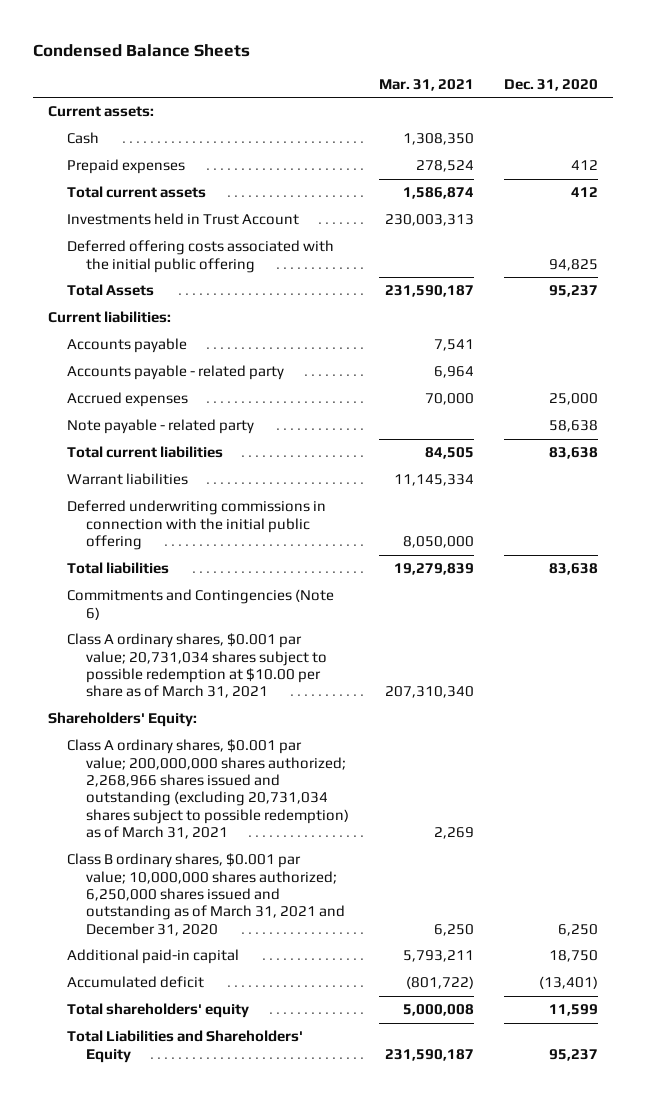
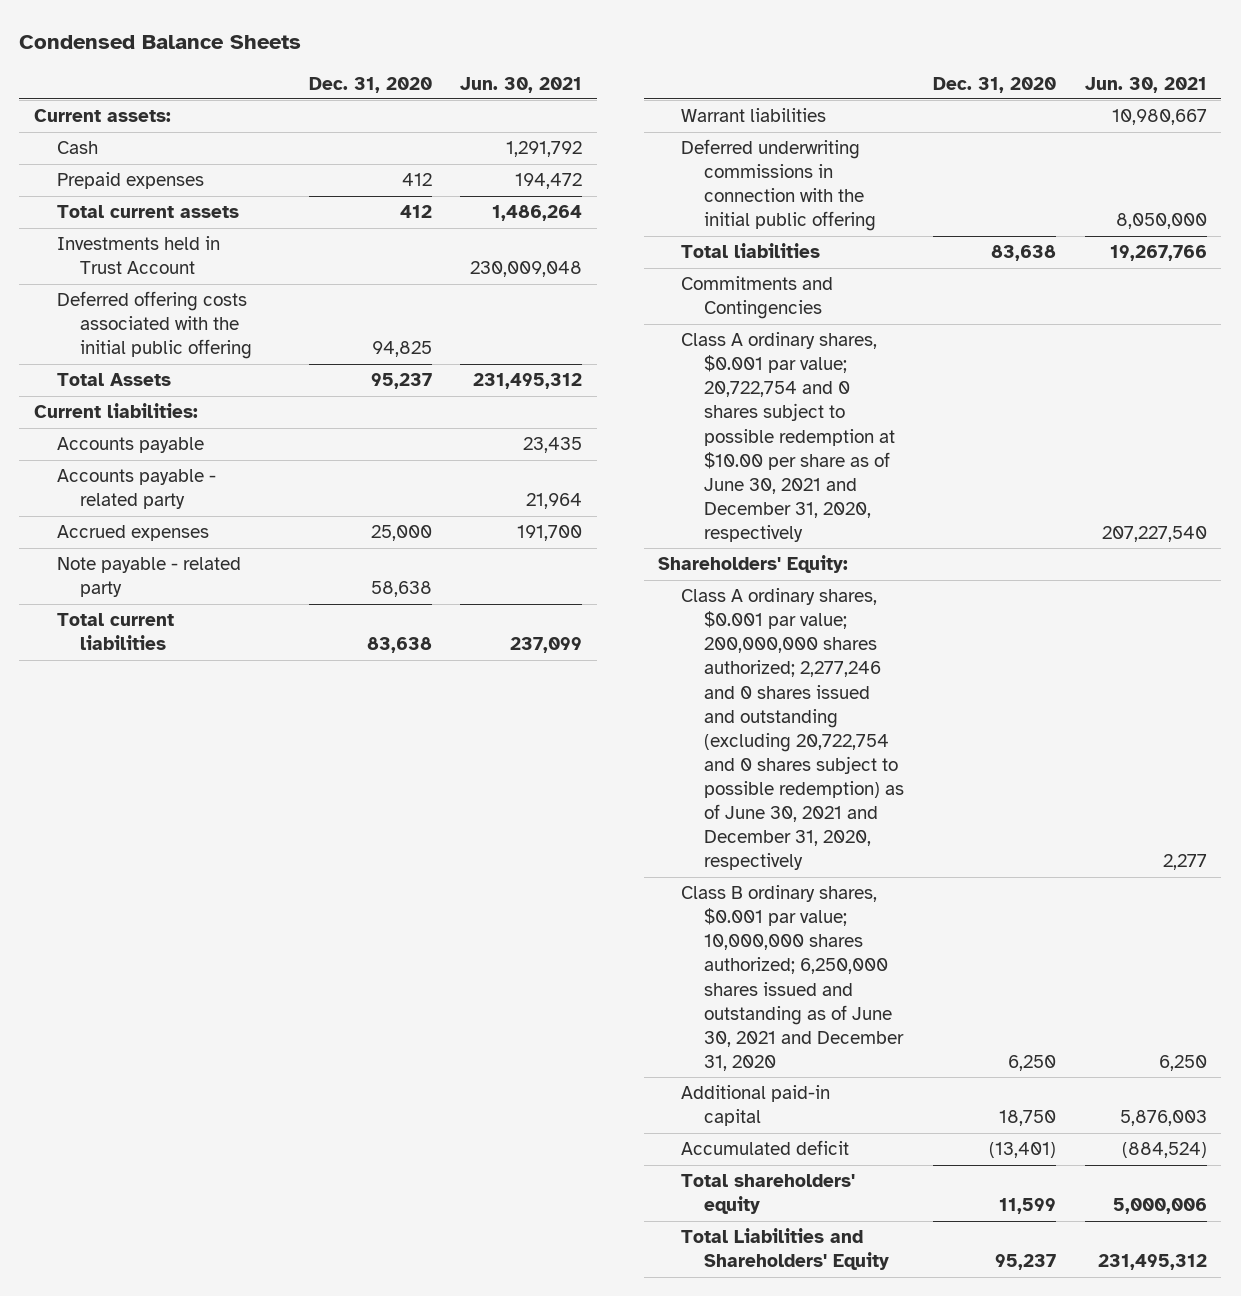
[378,78,474,91] Mar. 31, 2021 -> none
none -> [460,76,583,93] Jun. 30, 2021
[66,589,334,620] Commitments and Contingencies (Note 6) -> [681,276,834,320] Commitments and Contingencies
[66,633,327,699] Class A ordinary shares, $0.001 par value; 20,731,034 shares subject to possible redemption at $10.00 per share as of March 31, 2021 -> [681,332,896,543] Class A ordinary shares, $0.001 par value; 20,722,754 and 0 shares subject to possible redemption at $10.00 per share as of June 30, 2021 and December 31, 2020, respectively
[66,739,349,840] Class A ordinary shares, $0.001 par value; 200,000,000 shares authorized; 2,268,966 shares issued and outstanding (excluding 20,731,034 shares subject to possible redemption) as of March 31, 2021 -> [681,588,905,871] Class A ordinary shares, $0.001 par value; 200,000,000 shares authorized; 2,277,246 and 0 shares issued and outstanding (excluding 20,722,754 and 0 shares subject to possible redemption) as of June 30, 2021 and December 31, 2020, respectively
[66,853,345,936] Class B ordinary shares, $0.001 par value; 10,000,000 shares authorized; 6,250,000 shares issued and outstanding as of March 31, 2021 and December 31, 2020 -> [681,885,905,1071] Class B ordinary shares, $0.001 par value; 10,000,000 shares authorized; 6,250,000 shares issued and outstanding as of June 30, 2021 and December 31, 2020

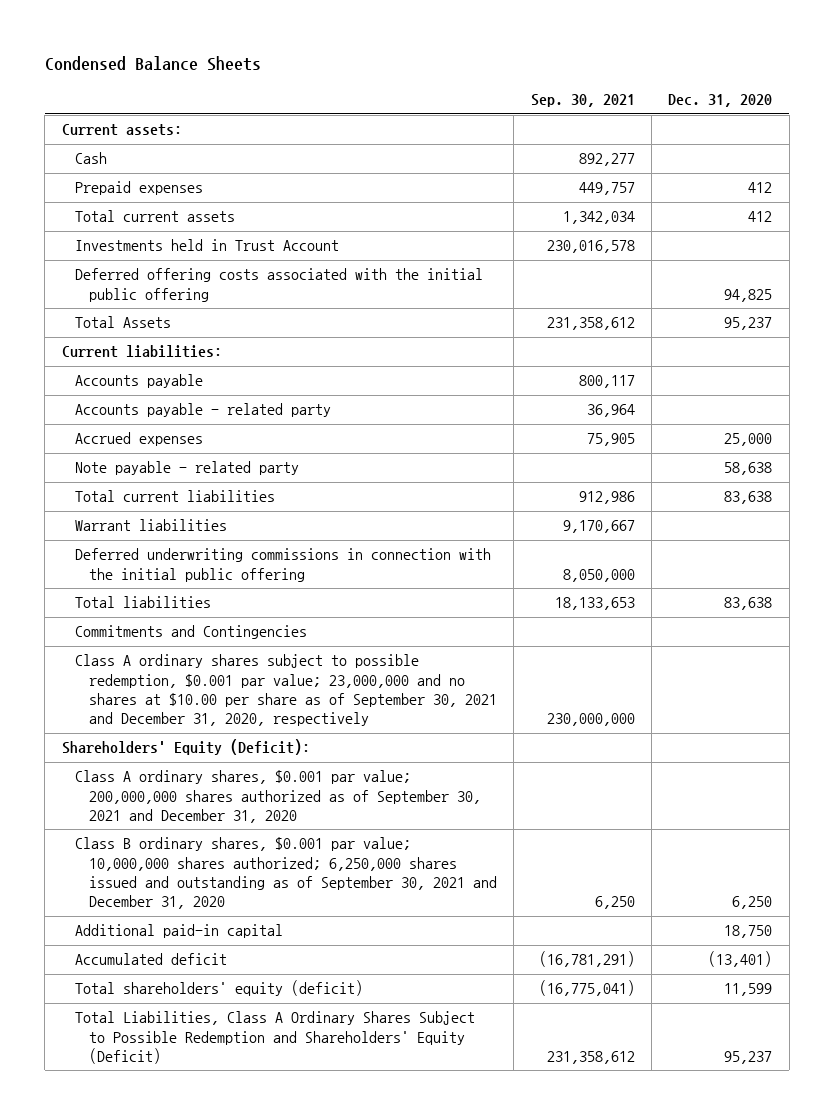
[460,76,583,93] Jun. 30, 2021 -> none
none -> [530,94,635,108] Sep. 30, 2021
[681,332,896,543] Class A ordinary shares, $0.001 par value; 20,722,754 and 0 shares subject to possible redemption at $10.00 per share as of June 30, 2021 and December 31, 2020, respectively -> [75,654,497,727] Class A ordinary shares subject to possible redemption, $0.001 par value; 23,000,000 and no shares at $10.00 per share as of September 30, 2021 and December 31, 2020, respectively
[658,555,849,574] Shareholders' Equity: -> [61,739,310,756] Shareholders' Equity (Deficit):
[681,588,905,871] Class A ordinary shares, $0.001 par value; 200,000,000 shares authorized; 2,277,246 and 0 shares issued and outstanding (excluding 20,722,754 and 0 shares subject to possible redemption) as of June 30, 2021 and December 31, 2020, respectively -> [75,770,481,823] Class A ordinary shares, $0.001 par value; 200,000,000 shares authorized as of September 30, 2021 and December 31, 2020
[681,885,905,1071] Class B ordinary shares, $0.001 par value; 10,000,000 shares authorized; 6,250,000 shares issued and outstanding as of June 30, 2021 and December 31, 2020 -> [75,837,497,910] Class B ordinary shares, $0.001 par value; 10,000,000 shares authorized; 6,250,000 shares issued and outstanding as of September 30, 2021 and December 31, 2020
[681,1174,856,1215] Total shareholders' equity -> [75,980,364,997] Total shareholders' equity (deficit)
[681,1228,890,1271] Total Liabilities and Shareholders' Equity -> [75,1011,476,1064] Total Liabilities, Class A Ordinary Shares Subject to Possible Redemption and Shareholders' Equity (Deficit)

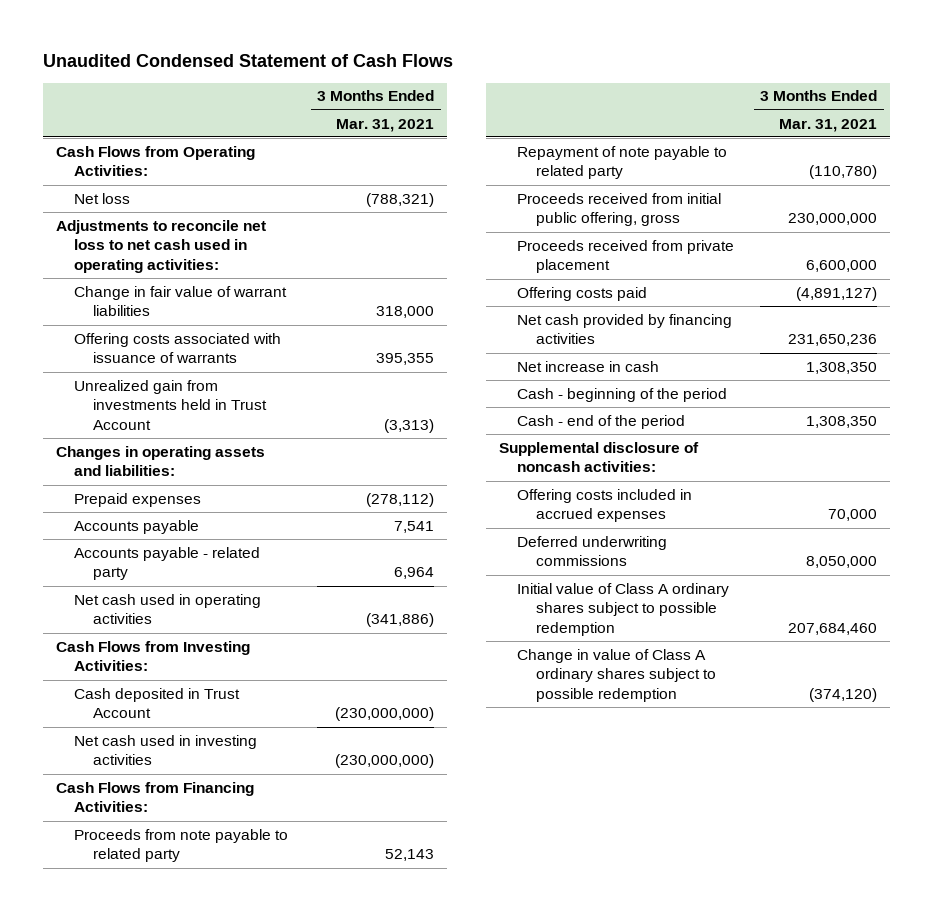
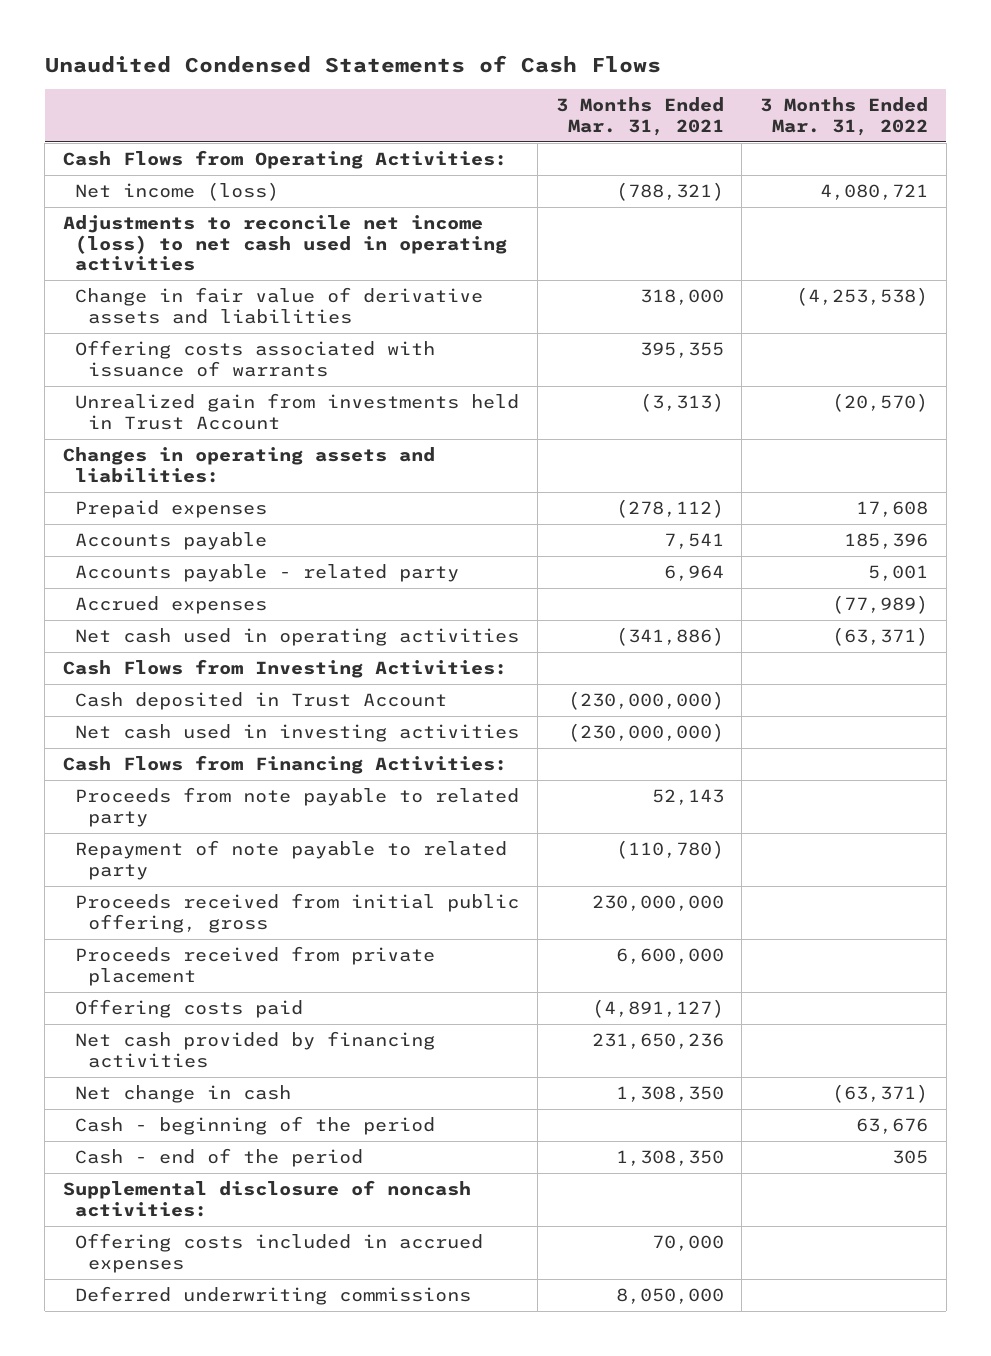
[42,54,453,68] Unaudited Condensed Statement of Cash Flows -> [44,54,661,73] Unaudited Condensed Statements of Cash Flows
none -> [759,97,928,136] 3 Months Ended Mar. 31, 2022
[74,192,131,204] Net loss -> [75,182,280,202] Net income (loss)
[55,219,266,273] Adjustments to reconcile net loss to net cash used in operating activities: -> [62,215,508,272] Adjustments to reconcile net income (loss) to net cash used in operating activities
[74,285,288,317] Change in fair value of warrant liabilities -> [75,287,484,324] Change in fair value of derivative assets and liabilities
none -> [75,596,268,615] Accrued expenses
[517,360,660,372] Net increase in cash -> [75,1085,292,1104] Net change in cash
[517,582,730,636] Initial value of Class A ordinary shares subject to possible redemption -> none
[517,648,716,702] Change in value of Class A ordinary shares subject to possible redemption -> none

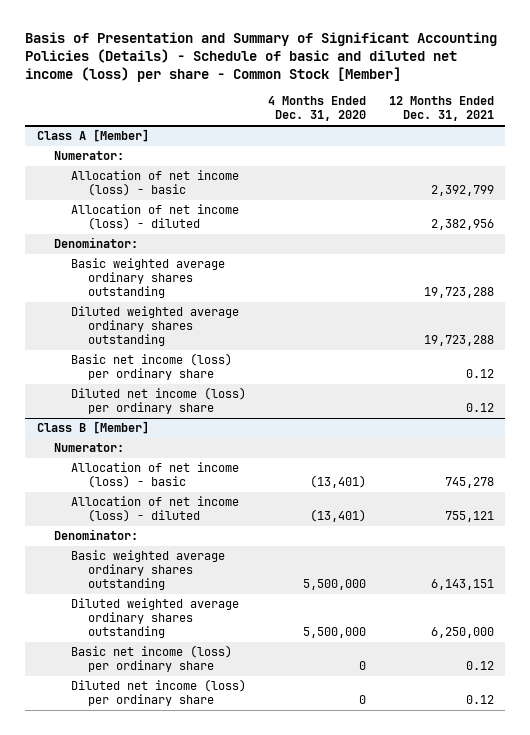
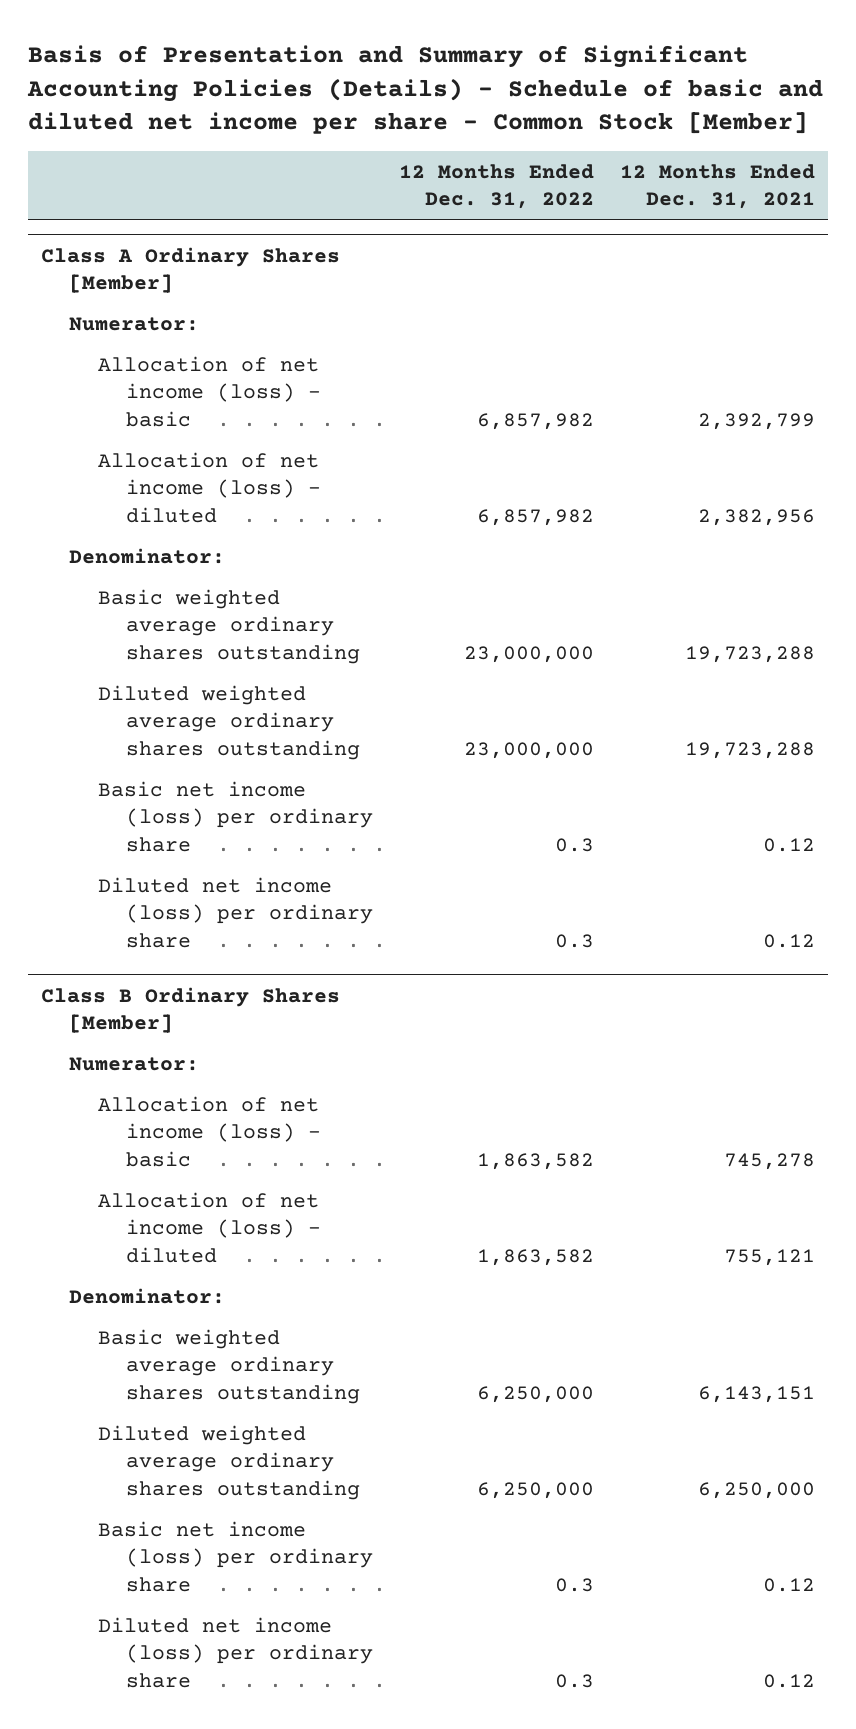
[25,32,498,83] Basis of Presentation and Summary of Significant Accounting Policies (Details) - Schedule of basic and diluted net income (loss) per share - Common Stock [Member] -> [27,44,824,135] Basis of Presentation and Summary of Significant Accounting Policies (Details) - Schedule of basic and diluted net income per share - Common Stock [Member]
[268,96,367,121] 4 Months Ended Dec. 31, 2020 -> none
none -> [398,163,594,210] 12 Months Ended Dec. 31, 2022
[36,129,149,143] Class A [Member] -> [40,246,340,294] Class A Ordinary Shares [Member]
[36,421,149,435] Class B [Member] -> [40,986,340,1034] Class B Ordinary Shares [Member]

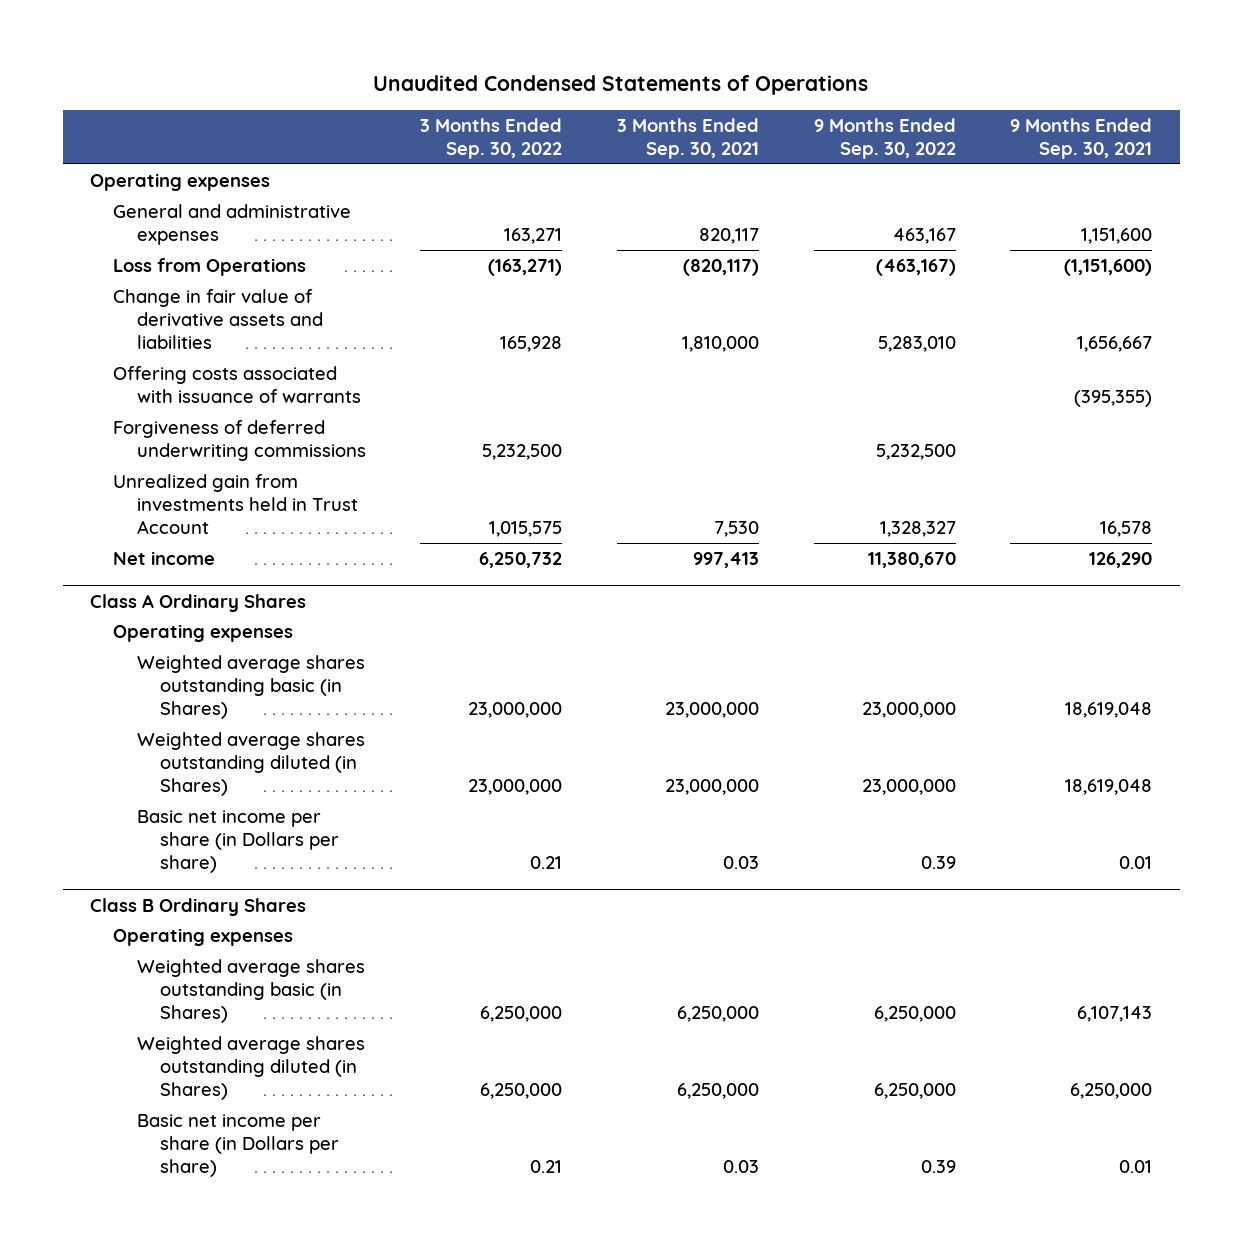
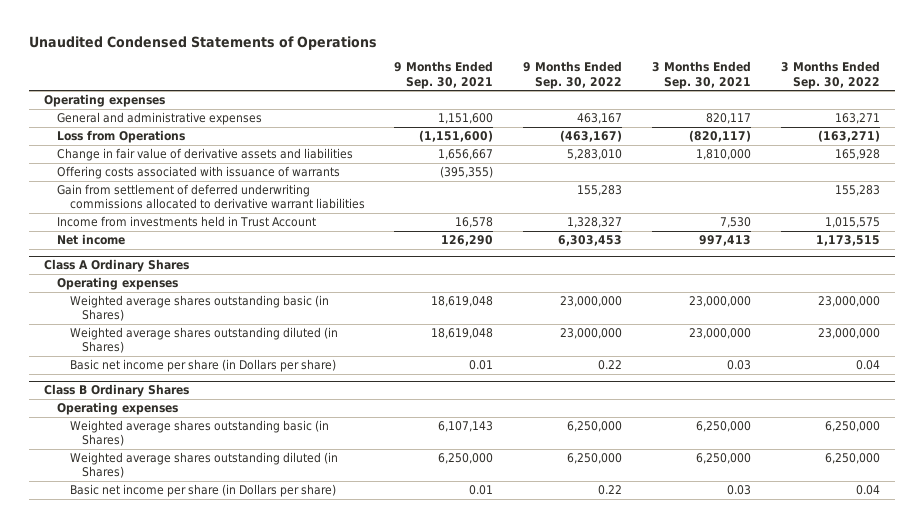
[113,419,366,462] Forgiveness of deferred underwriting commissions -> [56,184,365,210] Gain from settlement of deferred underwriting commissions allocated to derivative warrant liabilities
[482,444,563,461] 5,232,500 -> [834,185,880,197] 155,283
[875,444,956,461] 5,232,500 -> [577,185,623,197] 155,283
[113,473,358,535] Unrealized gain from investments held in Trust Account -> [56,216,316,228] Income from investments held in Trust Account
[479,551,563,568] 6,250,732 -> [815,235,880,247] 1,173,515
[867,551,956,568] 11,380,670 -> [558,235,623,247] 6,303,453
[530,856,563,870] 0.21 -> [855,360,880,371] 0.04
[920,856,956,870] 0.39 -> [598,360,623,371] 0.22
[530,1160,563,1174] 0.21 -> [855,485,880,496] 0.04
[920,1160,956,1174] 0.39 -> [598,485,623,496] 0.22

